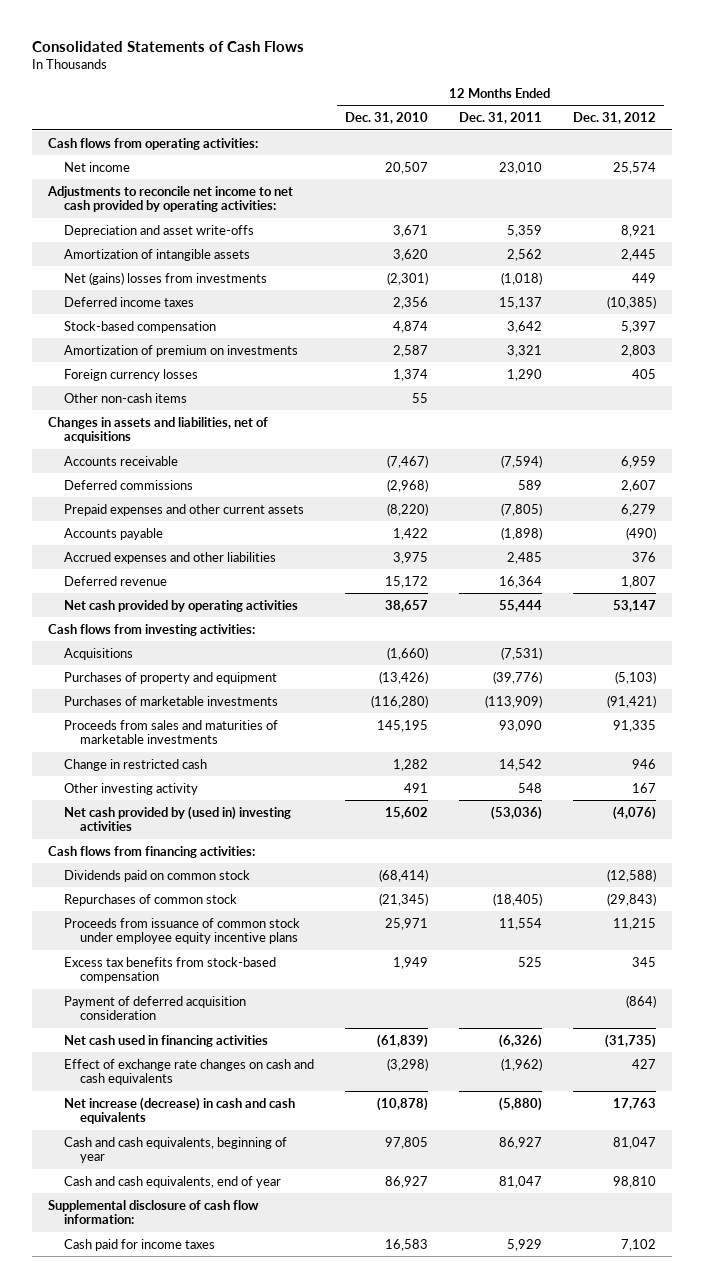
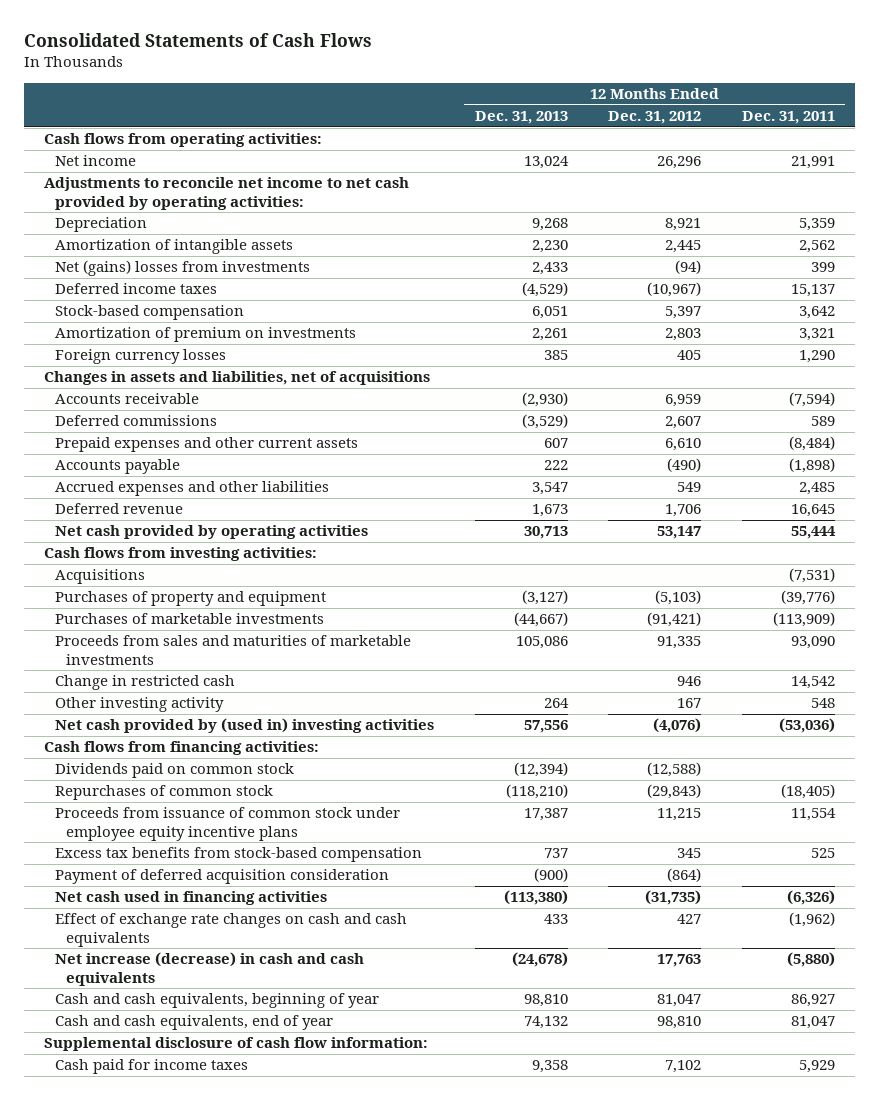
[344,112,428,125] Dec. 31, 2010 -> none
none -> [474,111,568,125] Dec. 31, 2013
[498,161,542,174] 23,010 -> [790,156,835,170] 21,991
[612,161,656,174] 25,574 -> [657,156,702,170] 26,296
[63,224,254,237] Depreciation and asset write-offs -> [54,217,147,233] Depreciation
[500,271,542,285] (1,018) -> [810,262,835,273] 399
[631,272,656,283] 449 -> [675,260,702,275] (94)
[606,295,656,309] (10,385) -> [647,282,702,298] (10,967)
[63,392,187,403] Other non-cash items -> none
[500,502,542,516] (7,805) -> [788,436,835,452] (8,484)
[620,503,656,516] 6,279 -> [665,438,702,452] 6,610
[631,551,656,562] 376 -> [677,482,702,493] 549
[498,575,542,588] 16,364 -> [790,504,835,518] 16,645
[620,575,656,588] 1,807 -> [665,504,702,518] 1,706

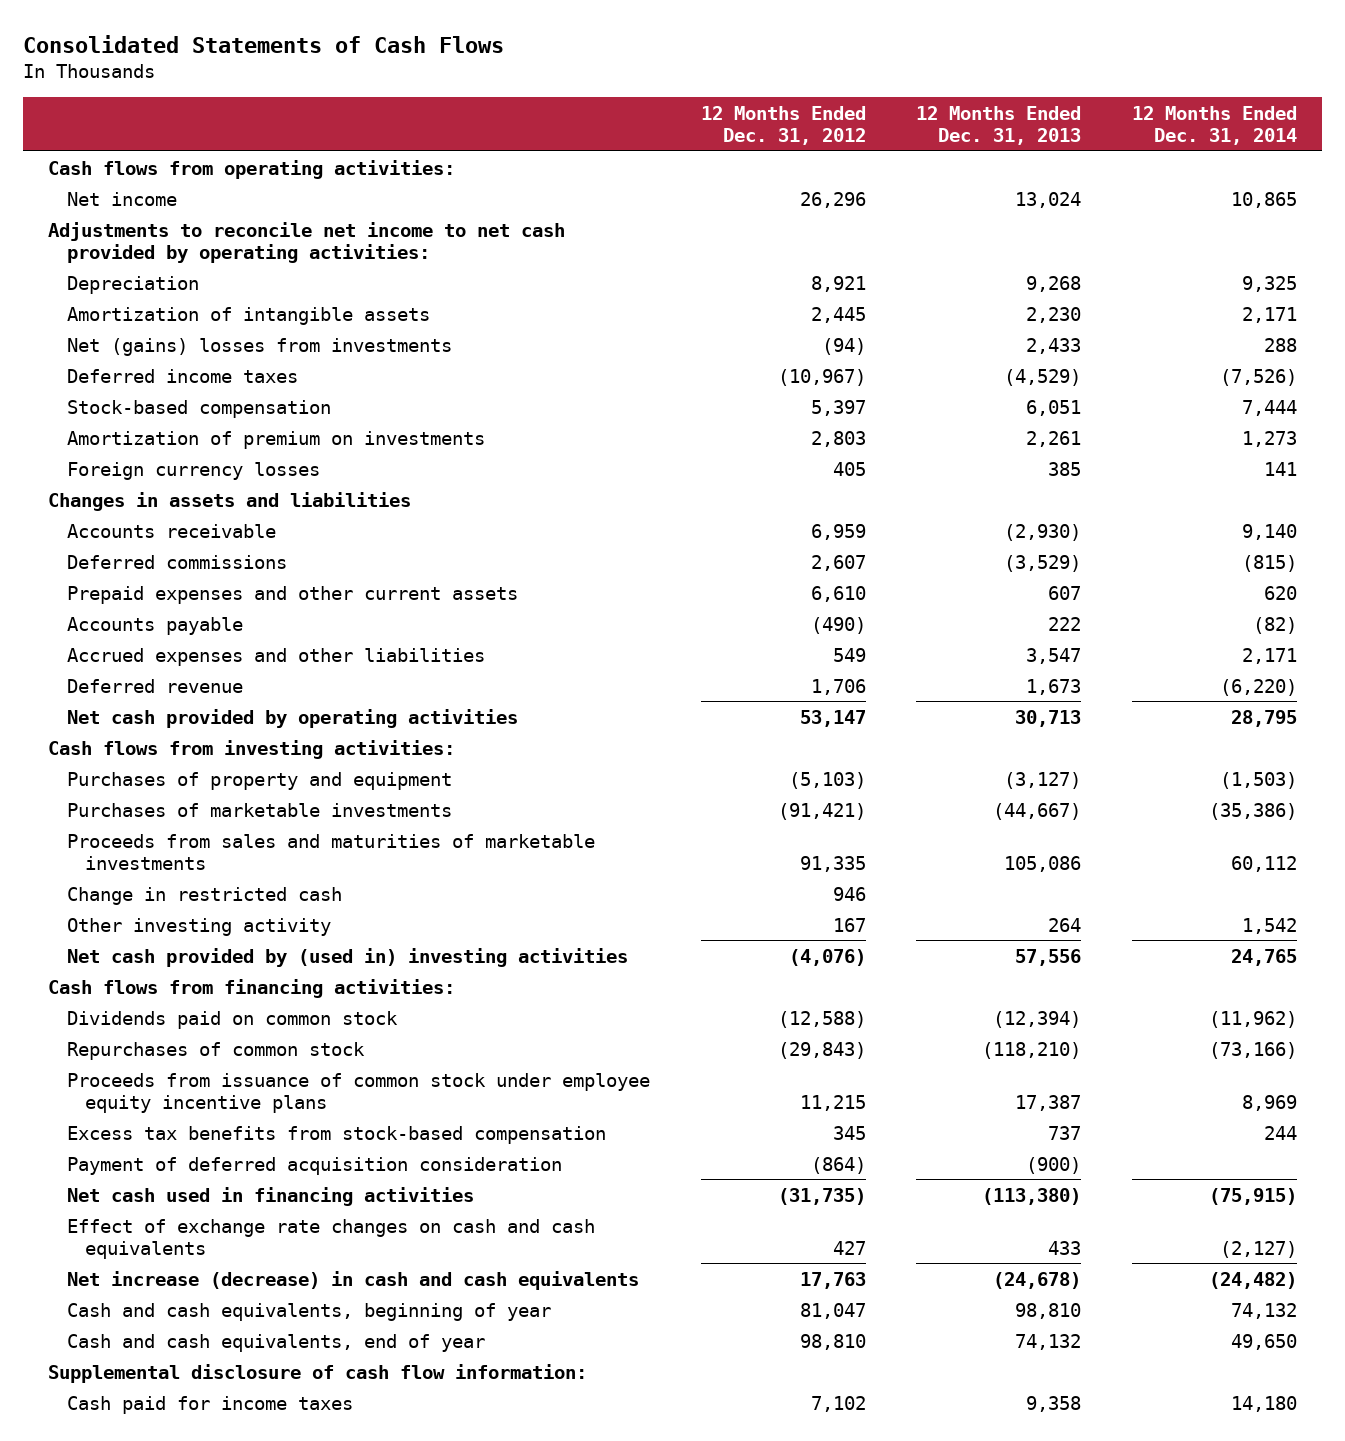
[741,111,835,125] Dec. 31, 2011 -> none
none -> [1131,105,1297,146] 12 Months Ended Dec. 31, 2014
[43,371,430,386] Changes in assets and liabilities, net of acquisitions -> [48,491,412,511] Changes in assets and liabilities
[54,569,145,585] Acquisitions -> none

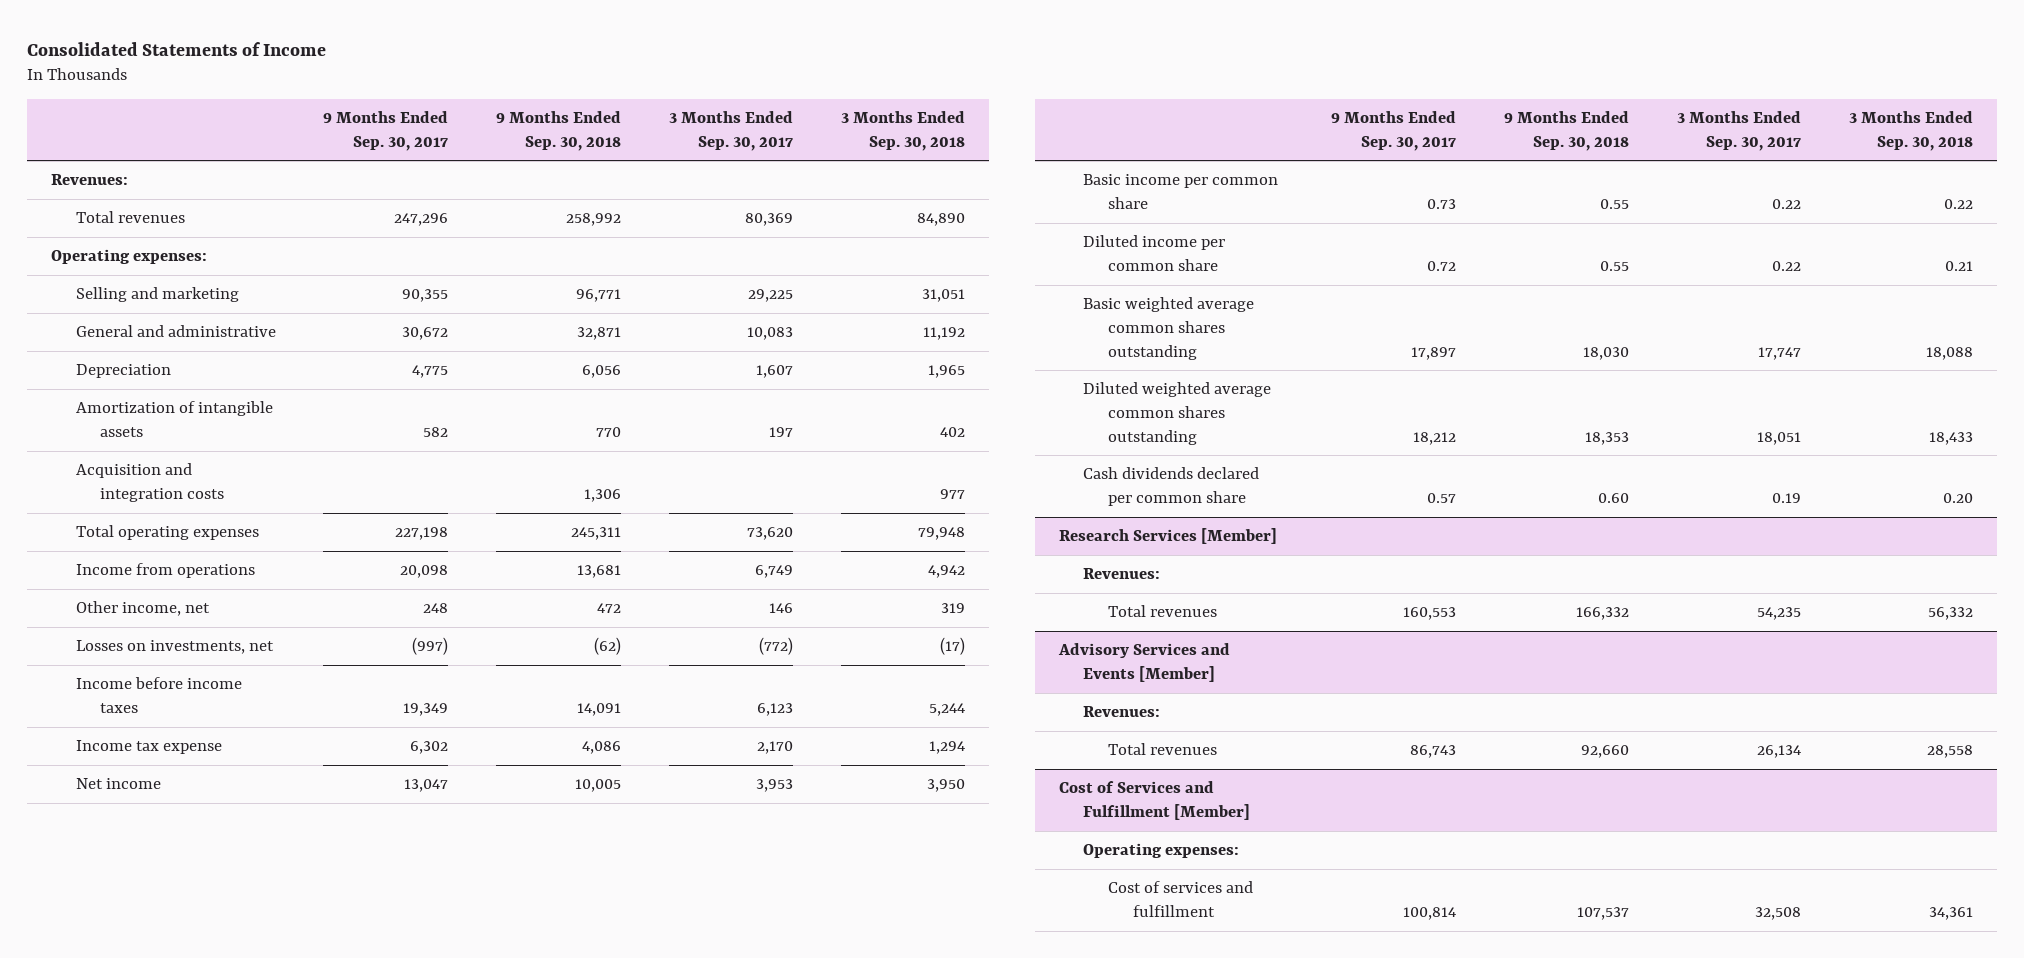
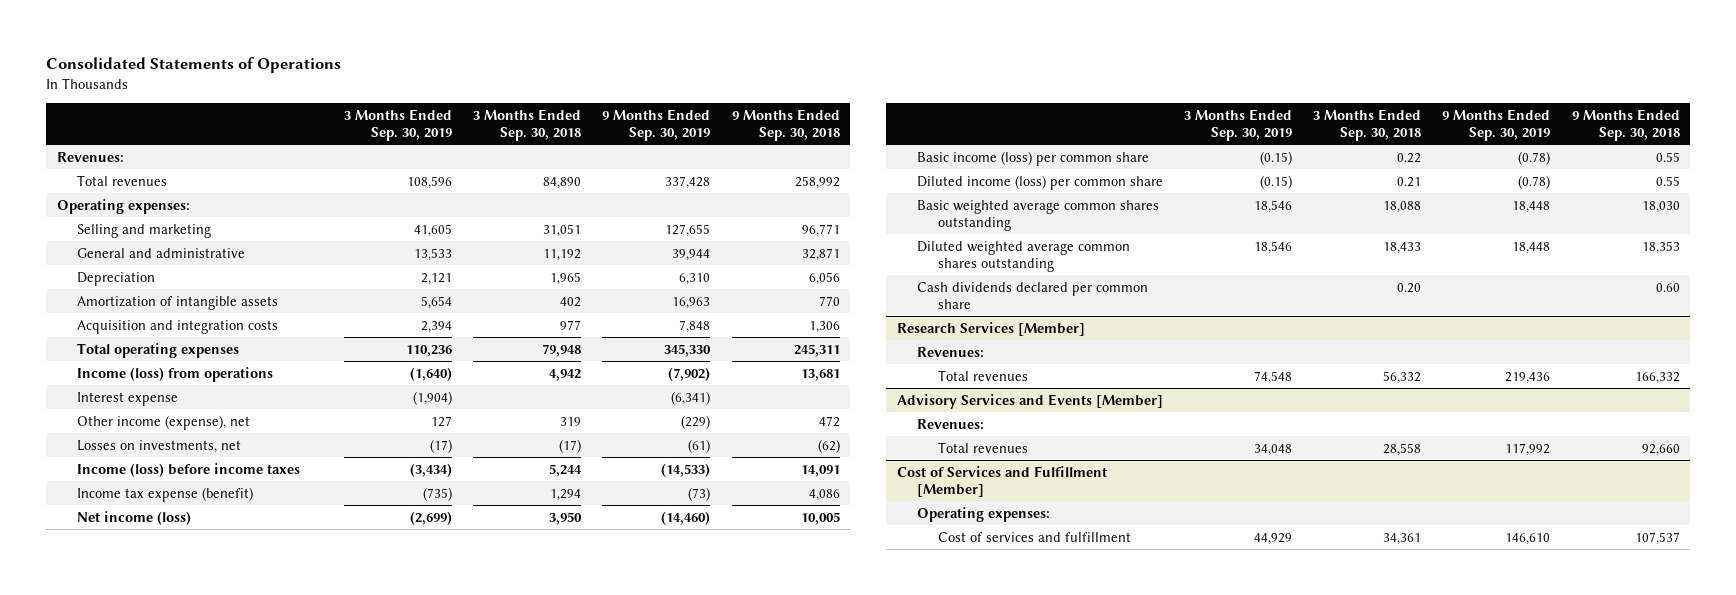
[27,41,327,56] Consolidated Statements of Income -> [46,56,342,73] Consolidated Statements of Operations
[323,110,449,151] 9 Months Ended Sep. 30, 2017 -> none
[669,110,794,151] 3 Months Ended Sep. 30, 2017 -> none
none -> [344,108,453,141] 3 Months Ended Sep. 30, 2019
none -> [602,108,711,141] 9 Months Ended Sep. 30, 2019
[75,563,255,579] Income from operations -> [77,366,274,382] Income (loss) from operations
none -> [77,391,179,406] Interest expense
[75,601,210,617] Other income, net -> [77,414,251,430] Other income (expense), net
[75,677,242,713] Income before income taxes -> [77,462,301,477] Income (loss) before income taxes
[75,740,222,755] Income tax expense -> [77,486,254,502] Income tax expense (benefit)
[75,778,161,790] Net income -> [77,510,192,525] Net income (loss)
[1083,174,1279,209] Basic income per common share -> [917,150,1150,166] Basic income (loss) per common share
[1083,235,1226,271] Diluted income per common share -> [917,174,1164,190] Diluted income (loss) per common share

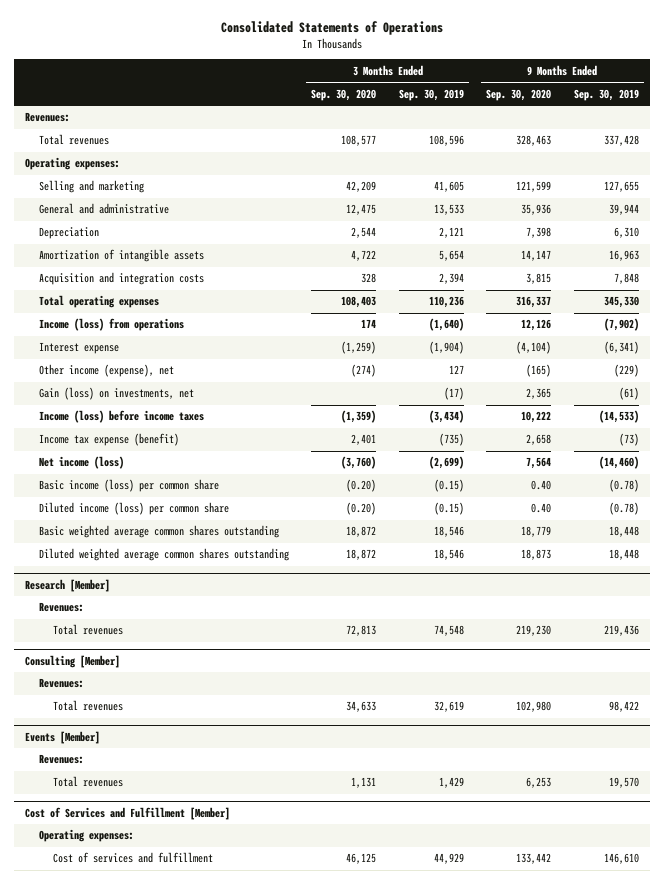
[473,108,582,141] 3 Months Ended Sep. 30, 2018 -> none
[731,108,840,141] 9 Months Ended Sep. 30, 2018 -> none
none -> [311,88,377,101] Sep. 30, 2020
none -> [486,88,552,101] Sep. 30, 2020
[77,439,242,453] Losses on investments, net -> [38,387,194,401] Gain (loss) on investments, net
[917,281,1149,309] Cash dividends declared per common share -> none
[896,321,1085,336] Research Services [Member] -> [25,578,111,592] Research [Member]
[896,393,1163,409] Advisory Services and Events [Member] -> none
none -> [25,654,121,668] Consulting [Member]
[1254,443,1293,456] 34,048 -> [433,701,464,713] 32,619
[1505,442,1551,456] 117,992 -> [608,701,639,713] 98,422
none -> [25,730,101,744] Events [Member]
none -> [38,754,84,765] Revenues:
none -> [52,776,123,788] Total revenues

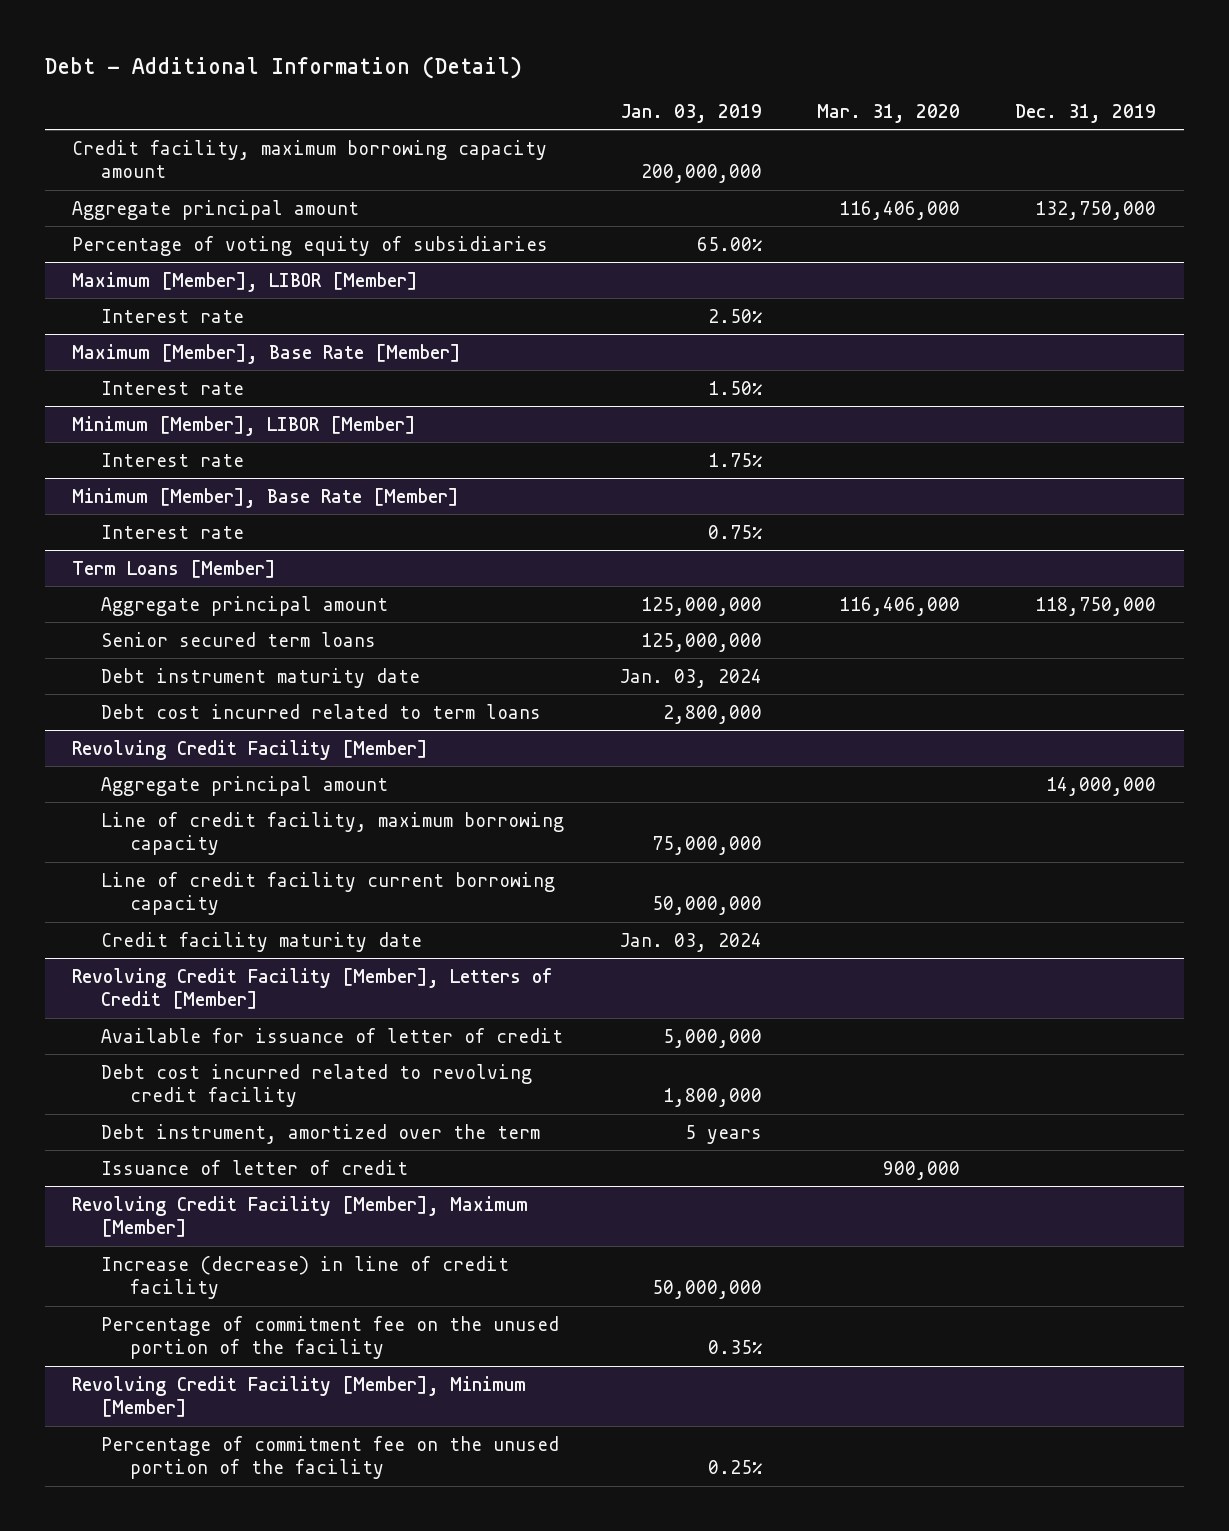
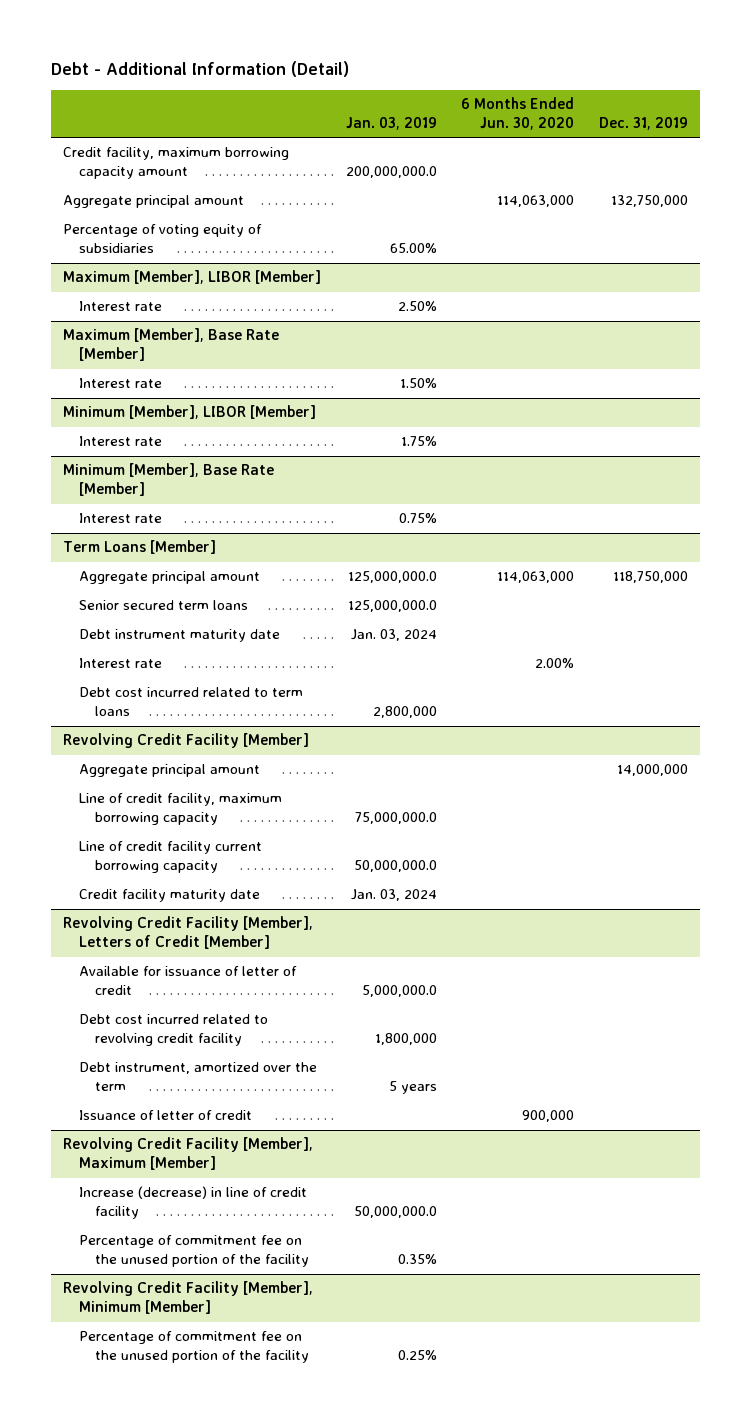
[816,103,960,123] Mar. 31, 2020 -> none
none -> [461,97,575,131] 6 Months Ended Jun. 30, 2020
[640,164,762,184] 200,000,000 -> [345,166,437,179] 200,000,000.0
[640,596,762,616] 125,000,000 -> [347,571,437,584] 125,000,000.0
[640,632,762,652] 125,000,000 -> [347,600,437,613] 125,000,000.0
none -> [79,658,163,669] Interest rate
[651,836,762,856] 75,000,000 -> [354,812,437,825] 75,000,000.0
[651,896,762,916] 50,000,000 -> [353,860,437,873] 50,000,000.0
[662,1028,762,1048] 5,000,000 -> [361,985,437,998] 5,000,000.0
[651,1280,762,1300] 50,000,000 -> [353,1206,437,1219] 50,000,000.0

